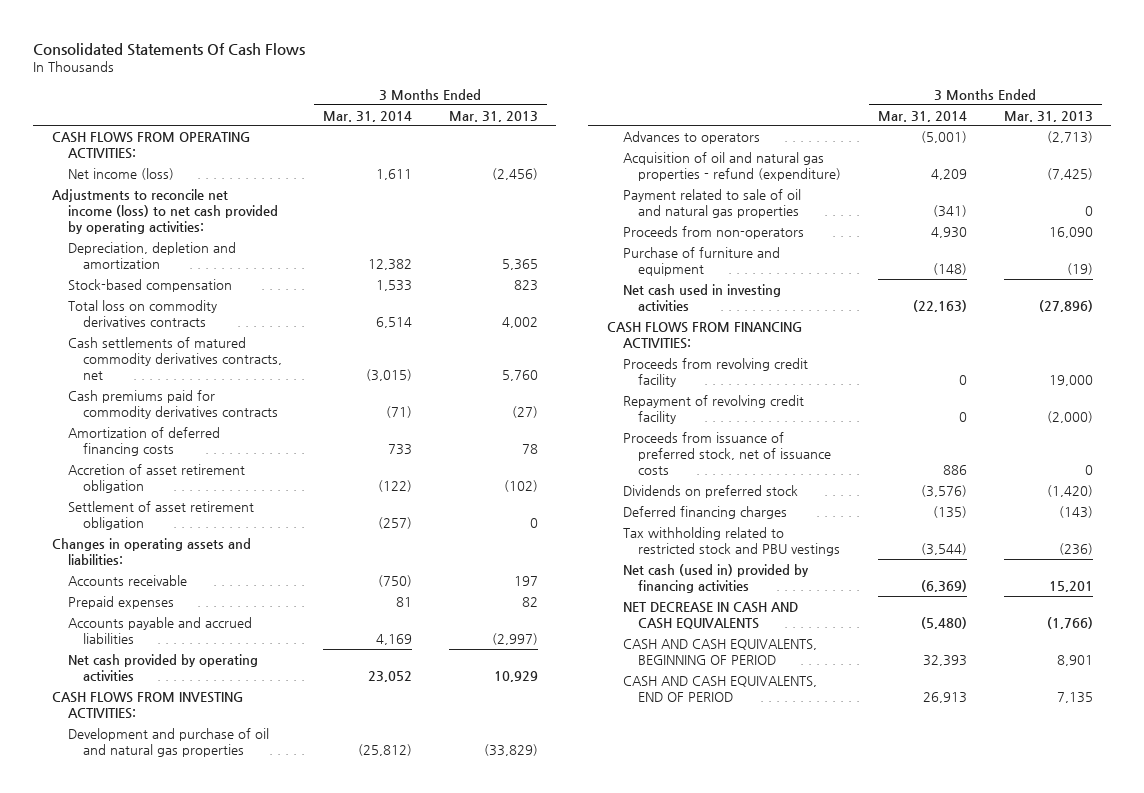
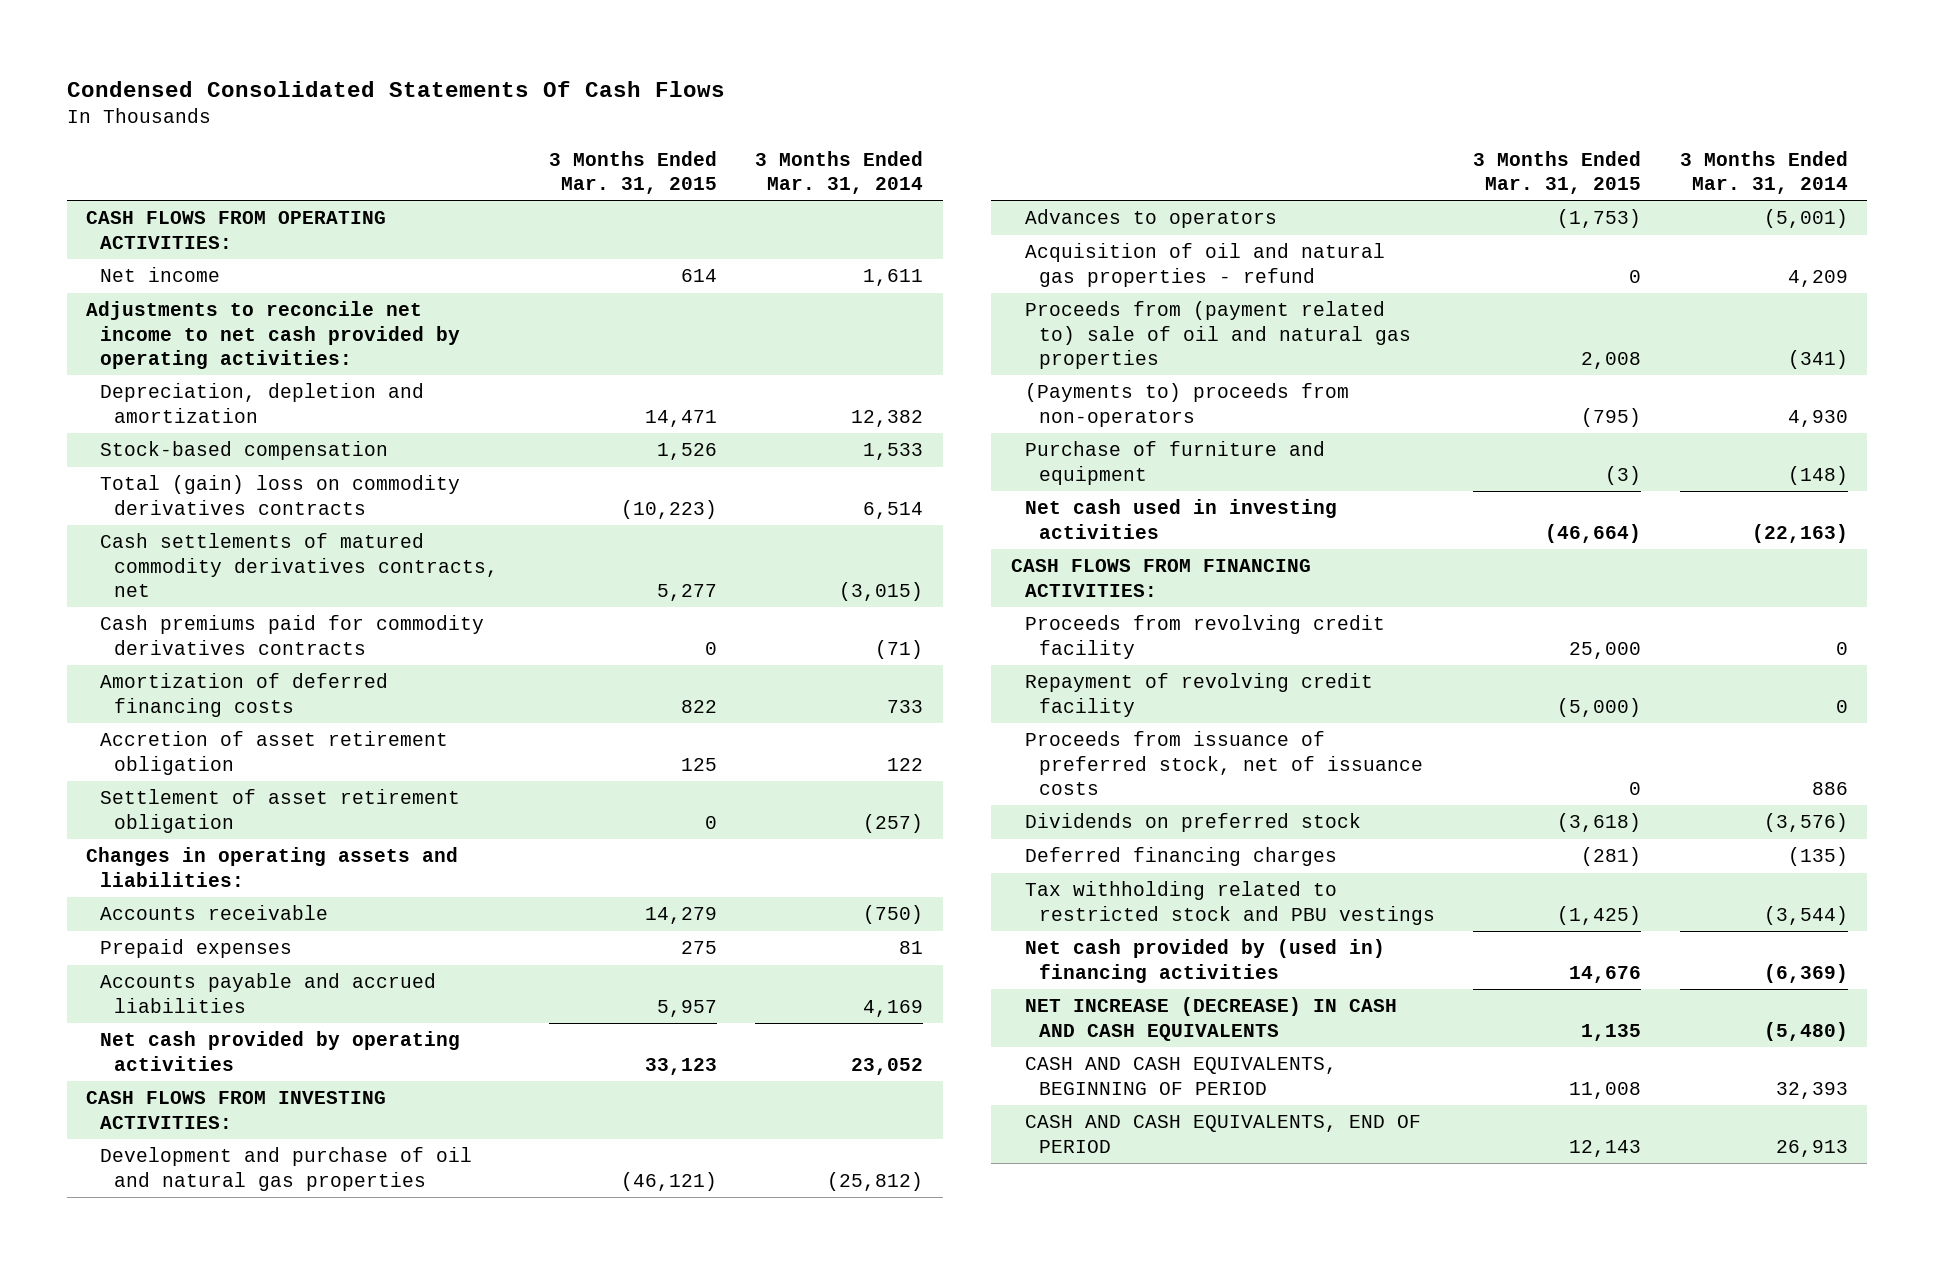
[33,42,306,56] Consolidated Statements Of Cash Flows -> [66,80,725,97] Condensed Consolidated Statements Of Cash Flows
[448,110,538,122] Mar. 31, 2013 -> none
none -> [548,150,717,195] 3 Months Ended Mar. 31, 2015
[67,167,174,180] Net income (loss) -> [99,267,220,283] Net income
[51,188,278,235] Adjustments to reconcile net income (loss) to net cash provided by operating activities: -> [85,301,460,370] Adjustments to reconcile net income to net cash provided by operating activities:
[67,299,217,328] Total loss on commodity derivatives contracts -> [99,475,460,515] Total (gain) loss on commodity derivatives contracts
[378,480,413,493] (122) -> [887,757,924,771] 122
[622,151,842,182] Acquisition of oil and natural gas properties - refund (expenditure) -> [1024,243,1385,287] Acquisition of oil and natural gas properties - refund
[622,188,801,219] Payment related to sale of oil and natural gas properties -> [1024,301,1411,370] Proceeds from (payment related to) sale of oil and natural gas properties
[622,225,804,239] Proceeds from non-operators -> [1024,383,1349,427] (Payments to) proceeds from non-operators
[622,563,809,594] Net cash (used in) provided by financing activities -> [1024,939,1385,983] Net cash provided by (used in) financing activities
[622,601,798,630] NET DECREASE IN CASH AND CASH EQUIVALENTS -> [1024,997,1397,1041] NET INCREASE (DECREASE) IN CASH AND CASH EQUIVALENTS

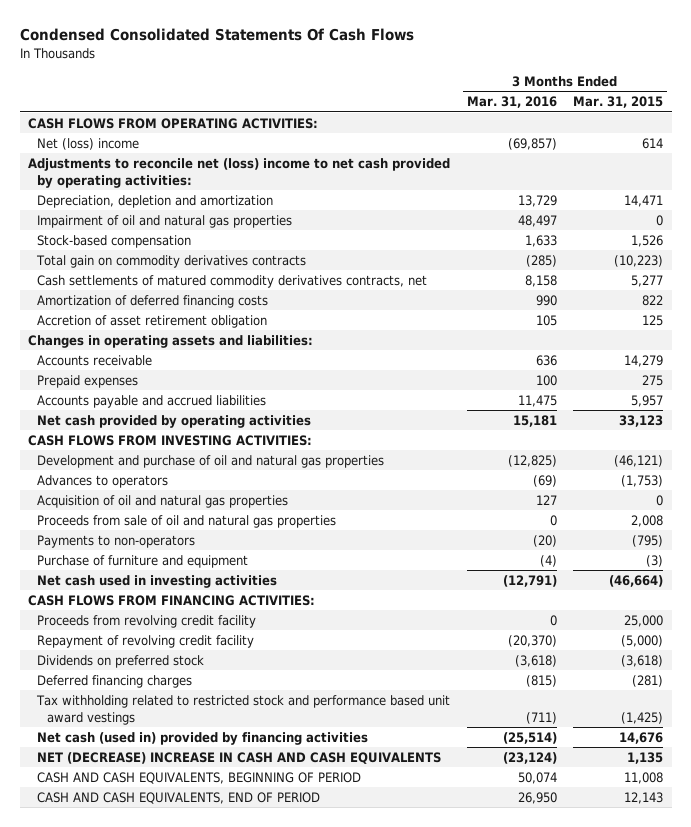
[755,150,924,195] 3 Months Ended Mar. 31, 2014 -> none
none -> [466,96,557,109] Mar. 31, 2016
[99,267,220,283] Net income -> [37,137,140,150] Net (loss) income
[85,301,460,370] Adjustments to reconcile net income to net cash provided by operating activities: -> [28,157,451,188] Adjustments to reconcile net (loss) income to net cash provided by operating activities:
none -> [37,214,293,228] Impairment of oil and natural gas properties
[99,475,460,515] Total (gain) loss on commodity derivatives contracts -> [36,254,307,268] Total gain on commodity derivatives contracts
[99,615,484,655] Cash premiums paid for commodity derivatives contracts -> none
[99,789,460,833] Settlement of asset retirement obligation -> none
[1024,243,1385,287] Acquisition of oil and natural gas properties - refund -> [37,494,289,508] Acquisition of oil and natural gas properties
[1024,301,1411,370] Proceeds from (payment related to) sale of oil and natural gas properties -> [37,514,337,528] Proceeds from sale of oil and natural gas properties
[1024,383,1349,427] (Payments to) proceeds from non-operators -> [37,534,196,548] Payments to non-operators
[1024,731,1423,796] Proceeds from issuance of preferred stock, net of issuance costs -> none
[1024,881,1435,925] Tax withholding related to restricted stock and PBU vestings -> [36,694,451,725] Tax withholding related to restricted stock and performance based unit award vestings
[1024,939,1385,983] Net cash provided by (used in) financing activities -> [37,731,369,745] Net cash (used in) provided by financing activities
[1024,997,1397,1041] NET INCREASE (DECREASE) IN CASH AND CASH EQUIVALENTS -> [37,751,442,764] NET (DECREASE) INCREASE IN CASH AND CASH EQUIVALENTS

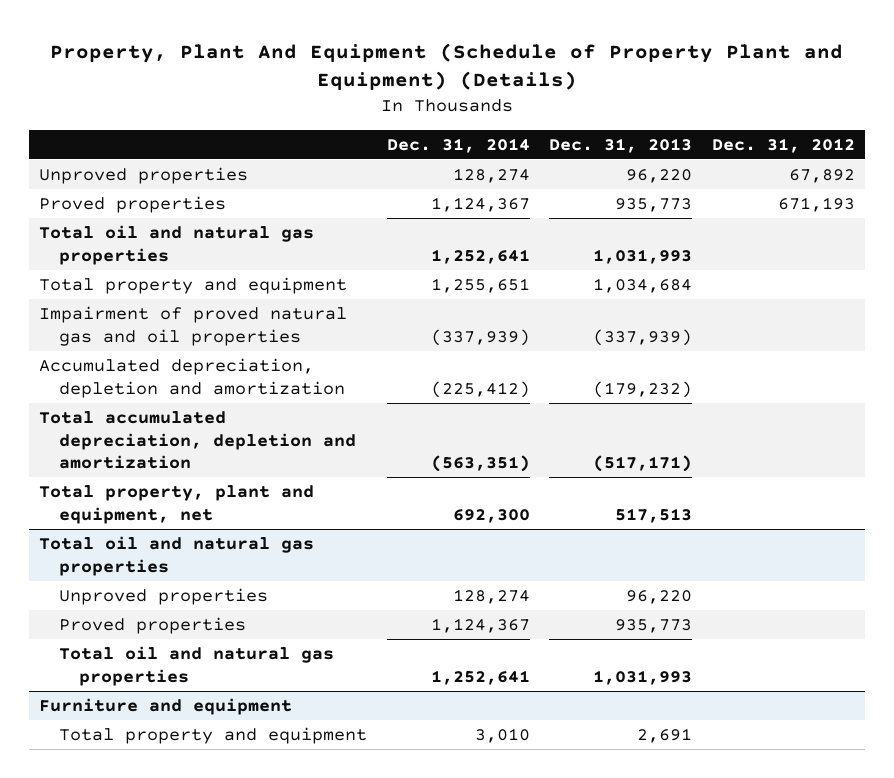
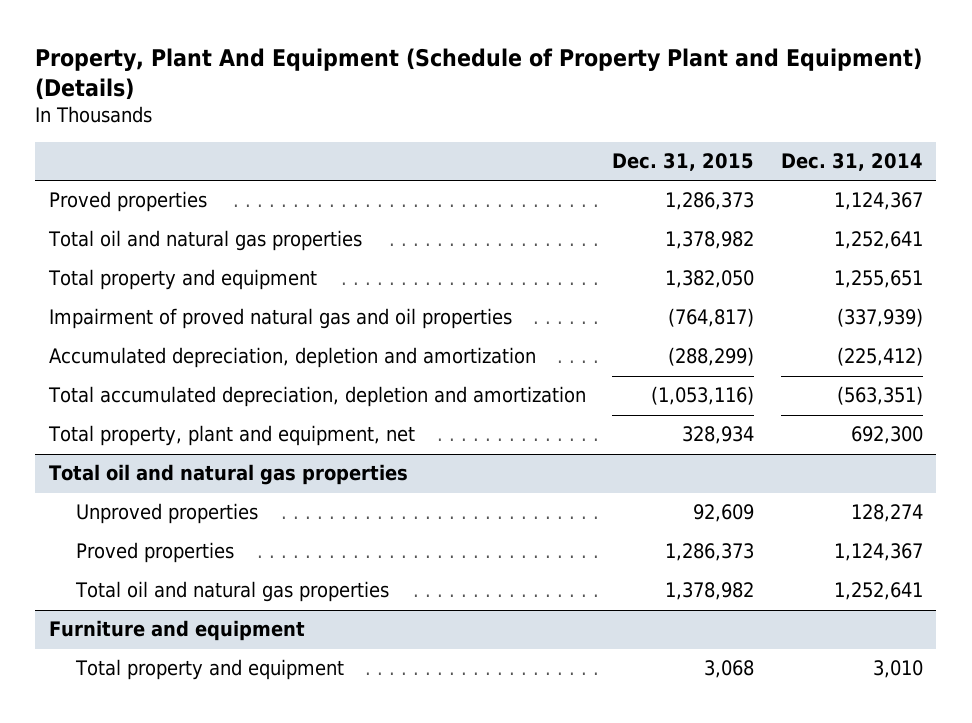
[549,137,693,153] Dec. 31, 2013 -> none
[712,137,856,153] Dec. 31, 2012 -> none
none -> [612,153,755,172] Dec. 31, 2015
[39,167,249,185] Unproved properties -> none

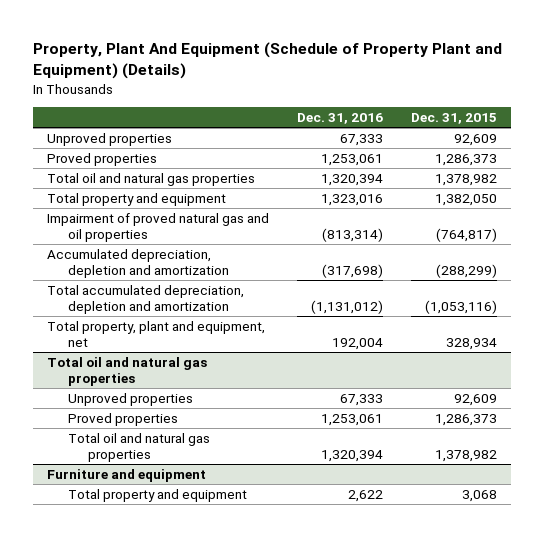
[780,153,923,172] Dec. 31, 2014 -> none
none -> [297,112,384,124] Dec. 31, 2016
none -> [47,132,173,146] Unproved properties

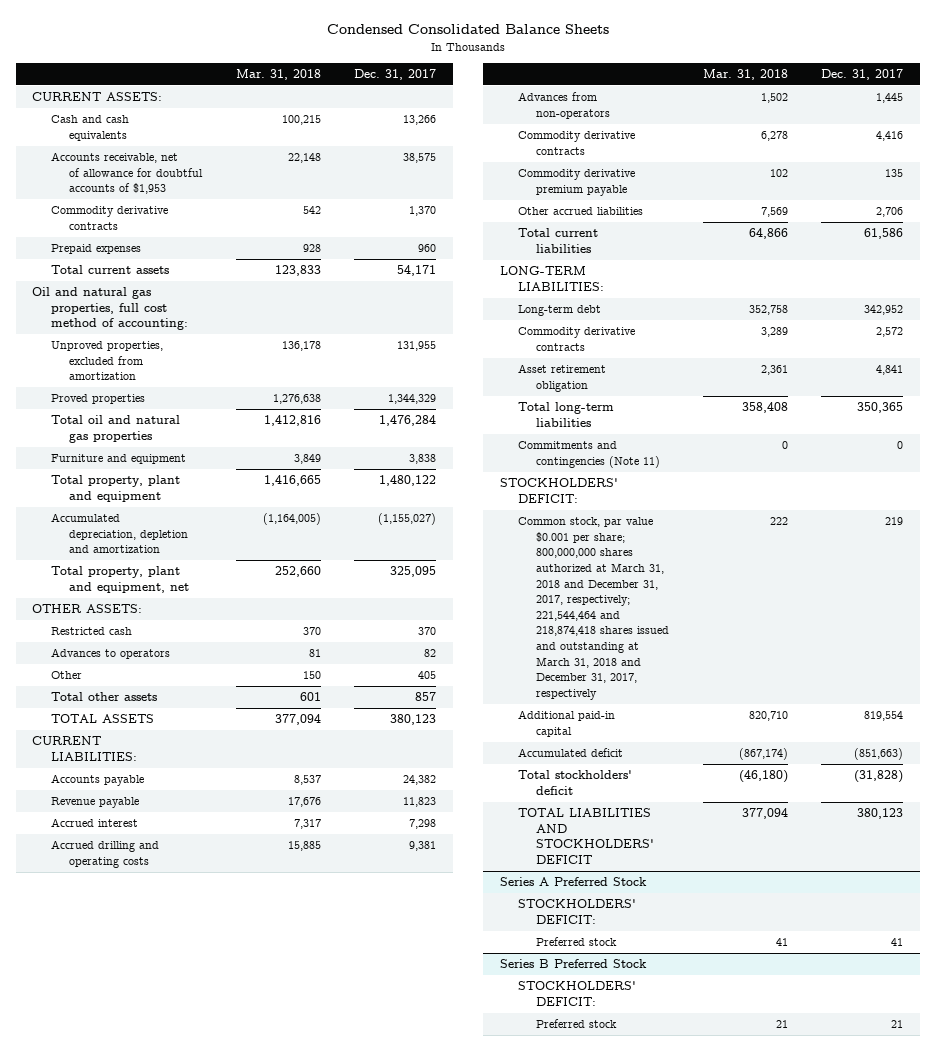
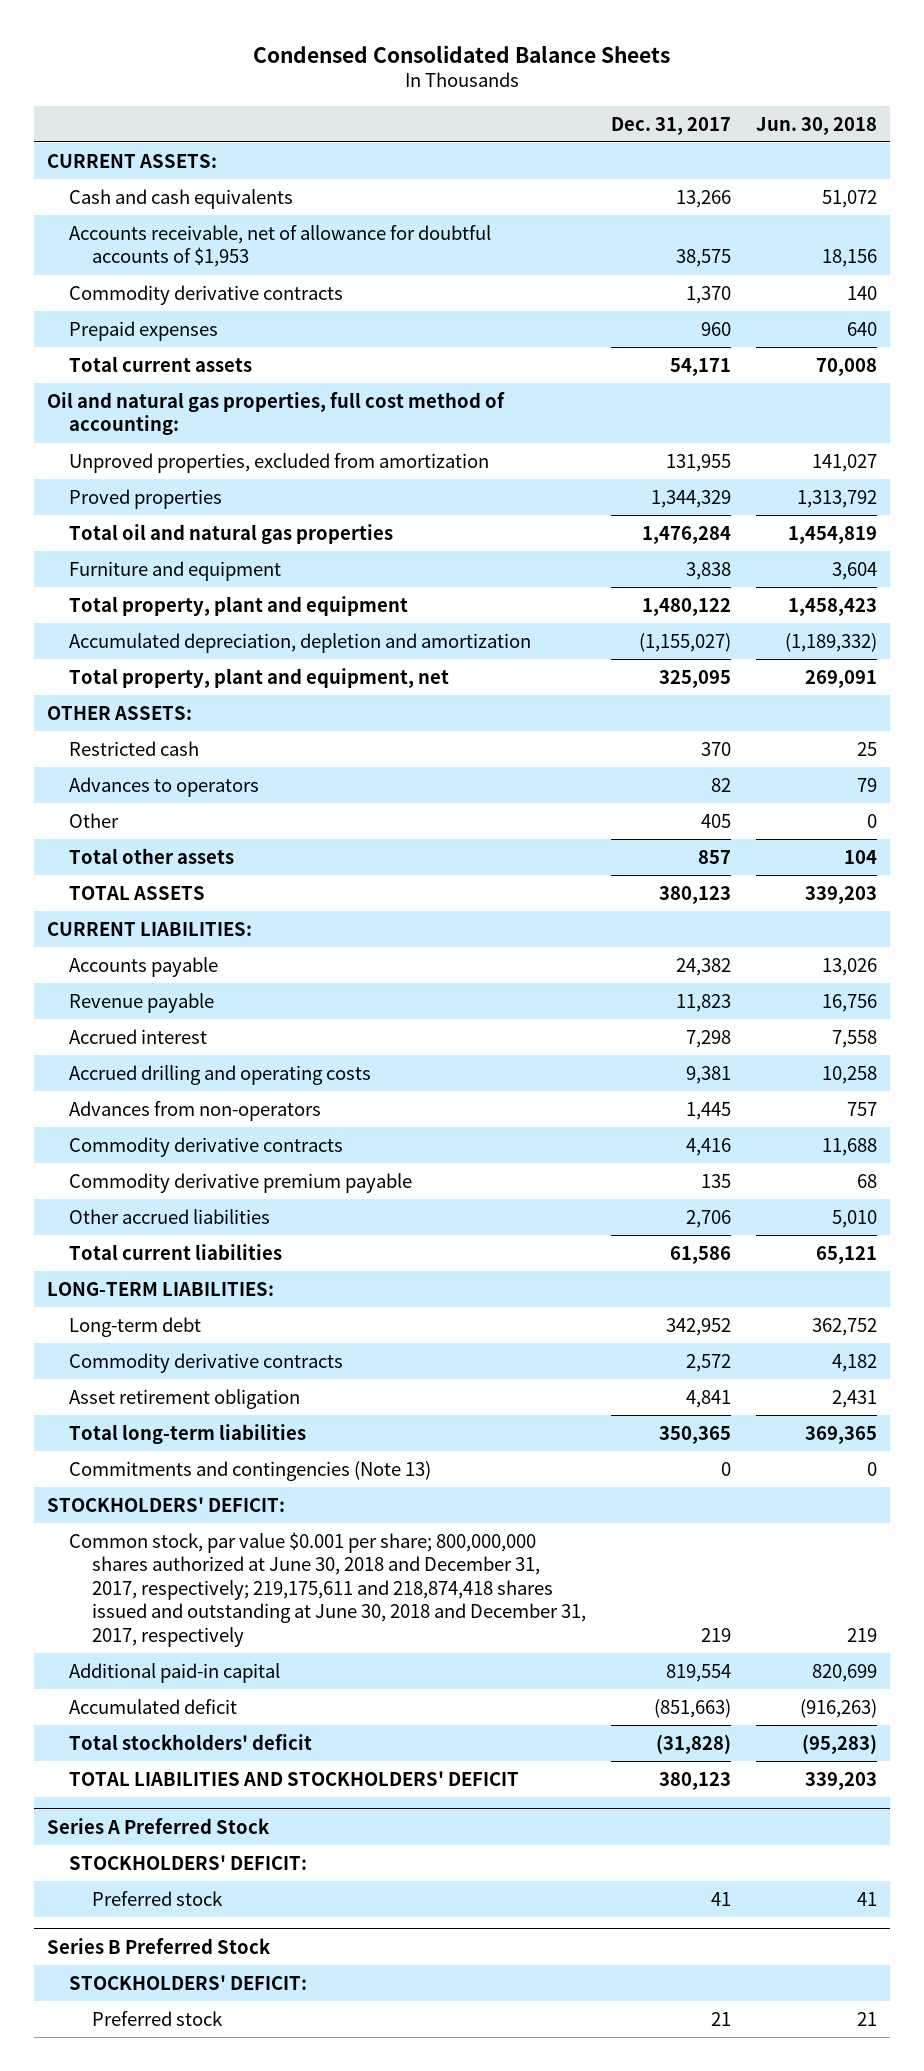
[235,68,321,80] Mar. 31, 2018 -> none
none -> [756,116,878,135] Jun. 30, 2018
[518,441,661,468] Commitments and contingencies (Note 11) -> [69,1460,432,1481] Commitments and contingencies (Note 13)
[518,517,670,700] Common stock, par value $0.001 per share; 800,000,000 shares authorized at March 31, 2018 and December 31, 2017, respectively; 221,544,464 and 218,874,418 shares issued and outstanding at March 31, 2018 and December 31, 2017, respectively -> [69,1531,586,1647] Common stock, par value $0.001 per share; 800,000,000 shares authorized at June 30, 2018 and December 31, 2017, respectively; 219,175,611 and 218,874,418 shares issued and outstanding at June 30, 2018 and December 31, 2017, respectively

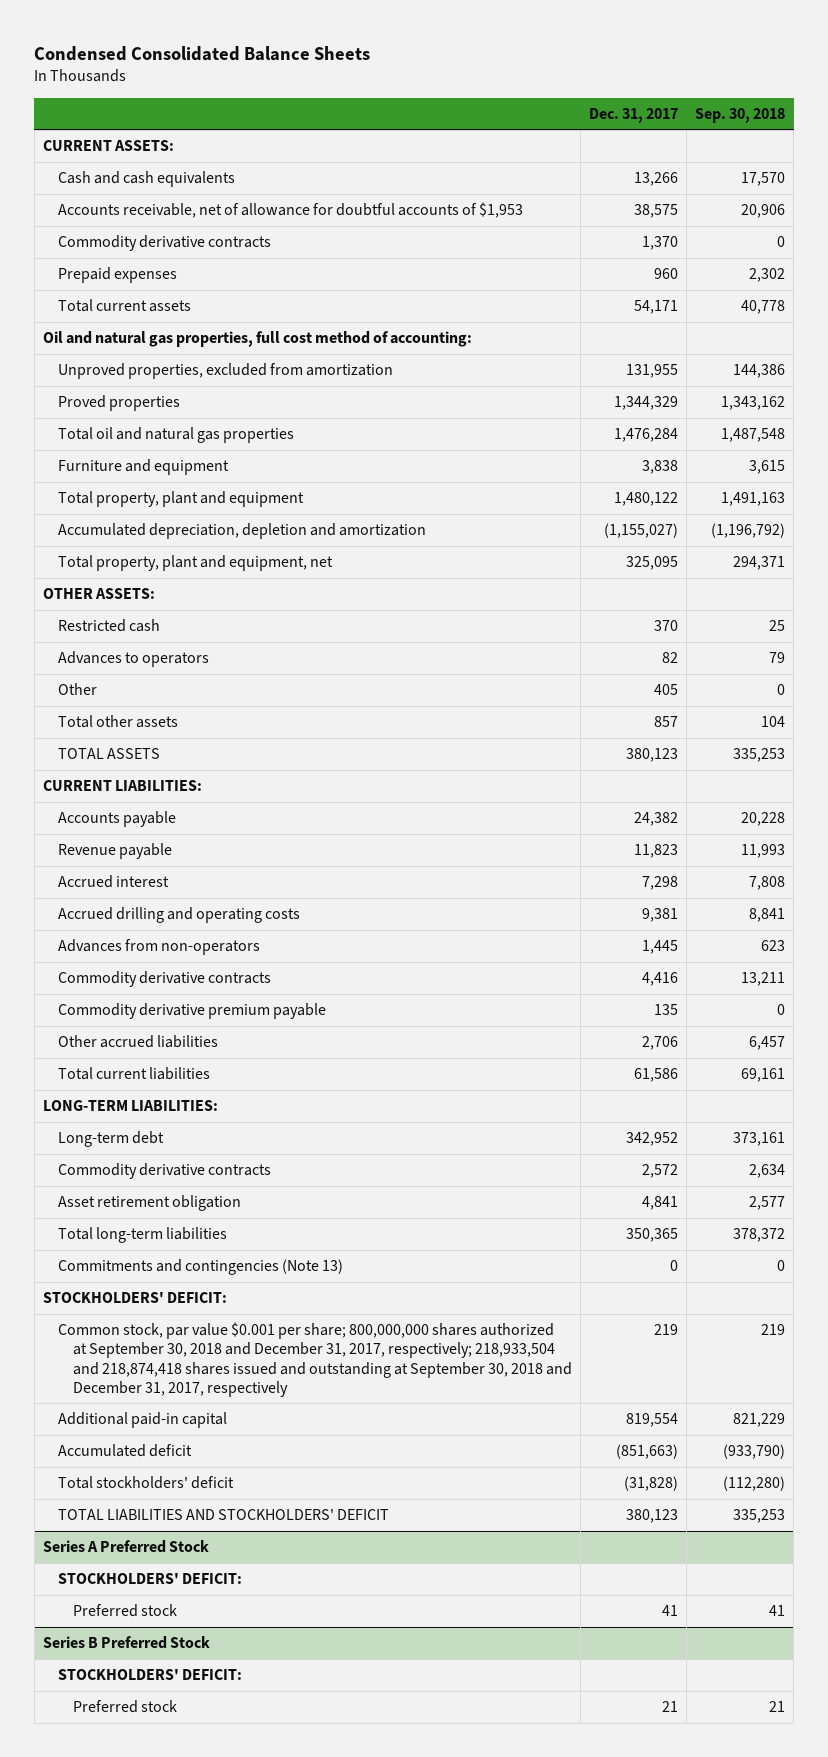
[756,116,878,135] Jun. 30, 2018 -> none
none -> [695,107,786,123] Sep. 30, 2018
[69,1531,586,1647] Common stock, par value $0.001 per share; 800,000,000 shares authorized at June 30, 2018 and December 31, 2017, respectively; 219,175,611 and 218,874,418 shares issued and outstanding at June 30, 2018 and December 31, 2017, respectively -> [58,1322,573,1397] Common stock, par value $0.001 per share; 800,000,000 shares authorized at September 30, 2018 and December 31, 2017, respectively; 218,933,504 and 218,874,418 shares issued and outstanding at September 30, 2018 and December 31, 2017, respectively

